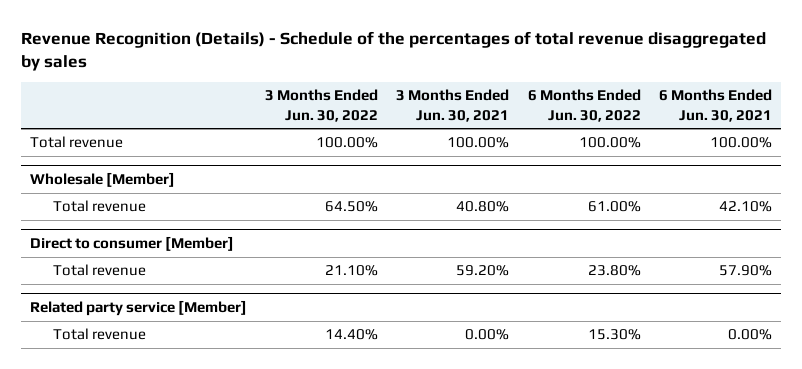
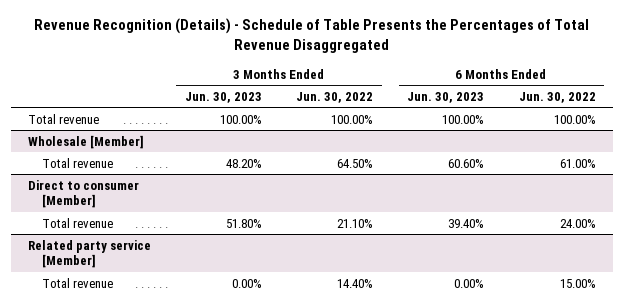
[20,30,766,72] Revenue Recognition (Details) - Schedule of the percentages of total revenue disaggregated by sales -> [33,18,589,54] Revenue Recognition (Details) - Schedule of Table Presents the Percentages of Total Revenue Disaggregated
[396,89,510,122] 3 Months Ended Jun. 30, 2021 -> none
[659,89,773,122] 6 Months Ended Jun. 30, 2021 -> none
none -> [184,91,262,103] Jun. 30, 2023
none -> [407,91,485,103] Jun. 30, 2023
[587,265,641,277] 23.80% -> [559,218,596,228] 24.00%
[587,329,641,341] 15.30% -> [559,278,596,288] 15.00%

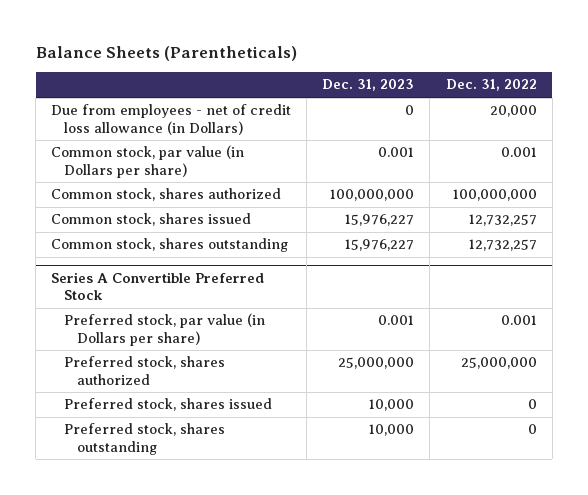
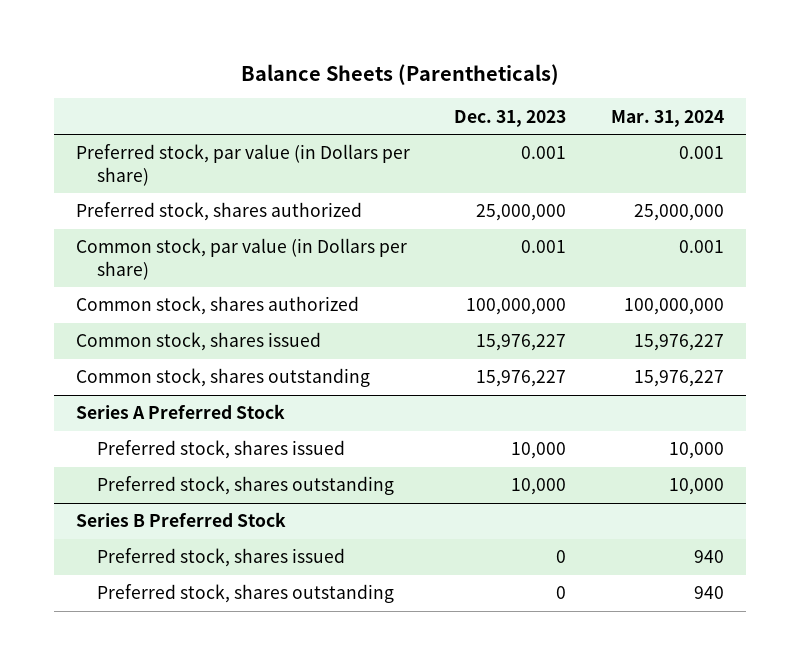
[445,79,537,92] Dec. 31, 2022 -> none
none -> [611,109,725,127] Mar. 31, 2024
[51,104,292,135] Due from employees - net of credit loss allowance (in Dollars) -> none
none -> [75,144,410,186] Preferred stock, par value (in Dollars per share)
none -> [75,202,362,222] Preferred stock, shares authorized
[64,313,266,346] Preferred stock, par value (in Dollars per share) -> none
[64,356,226,385] Preferred stock, shares authorized -> none
[51,272,265,301] Series A Convertible Preferred Stock -> [75,404,285,420] Series A Preferred Stock
none -> [75,512,286,528] Series B Preferred Stock
none -> [96,548,345,568] Preferred stock, shares issued
none -> [96,584,394,604] Preferred stock, shares outstanding

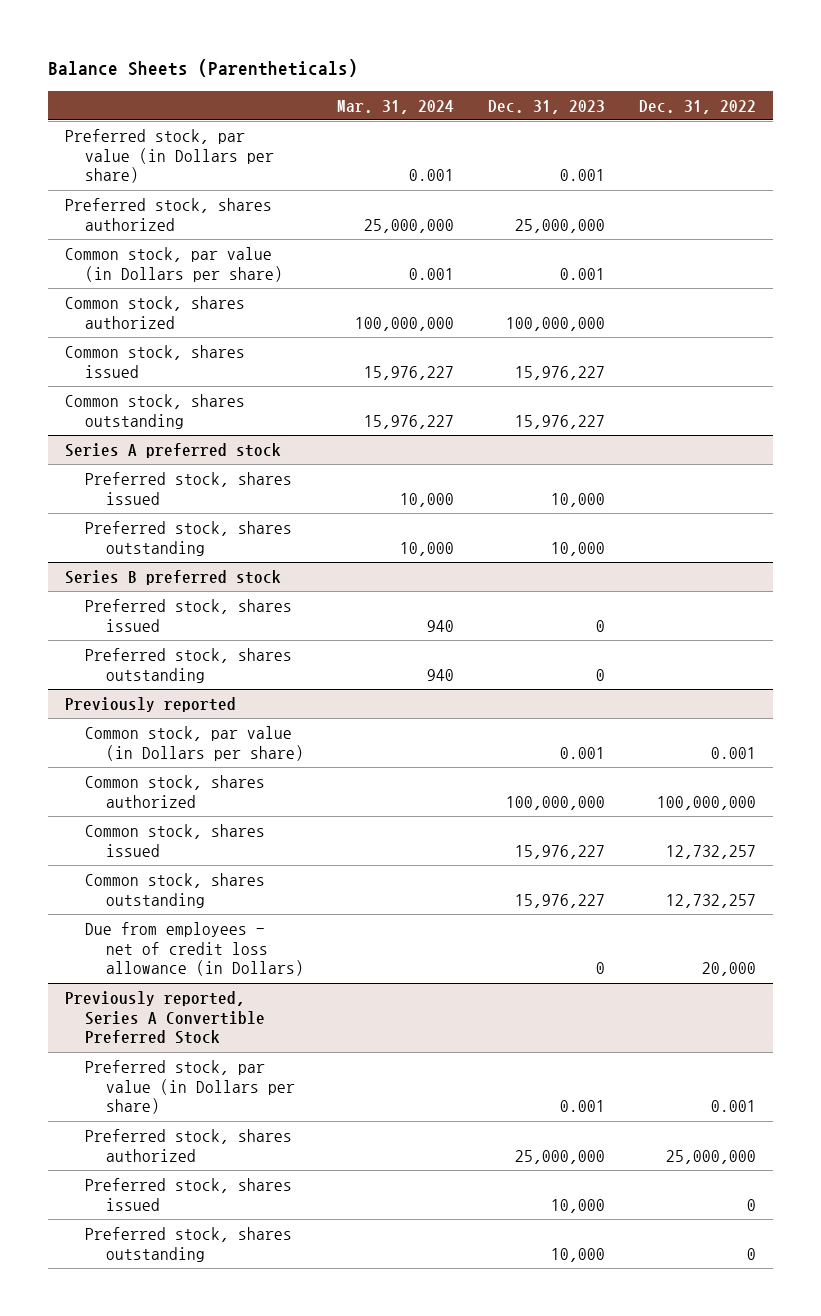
none -> [638,99,756,114] Dec. 31, 2022
[75,404,285,420] Series A Preferred Stock -> [65,442,282,458] Series A preferred stock
[75,512,286,528] Series B Preferred Stock -> [65,569,282,585] Series B preferred stock
none -> [65,696,237,712] Previously reported
none -> [85,725,304,761] Common stock, par value (in Dollars per share)
none -> [85,774,266,808] Common stock, shares authorized
none -> [85,823,266,857] Common stock, shares issued
none -> [85,872,266,908] Common stock, shares outstanding
none -> [85,921,304,977] Due from employees - net of credit loss allowance (in Dollars)
none -> [65,990,266,1045] Previously reported, Series A Convertible Preferred Stock
none -> [85,1059,295,1115] Preferred stock, par value (in Dollars per share)
none -> [85,1128,293,1162] Preferred stock, shares authorized
none -> [85,1177,293,1211] Preferred stock, shares issued
none -> [85,1226,293,1262] Preferred stock, shares outstanding

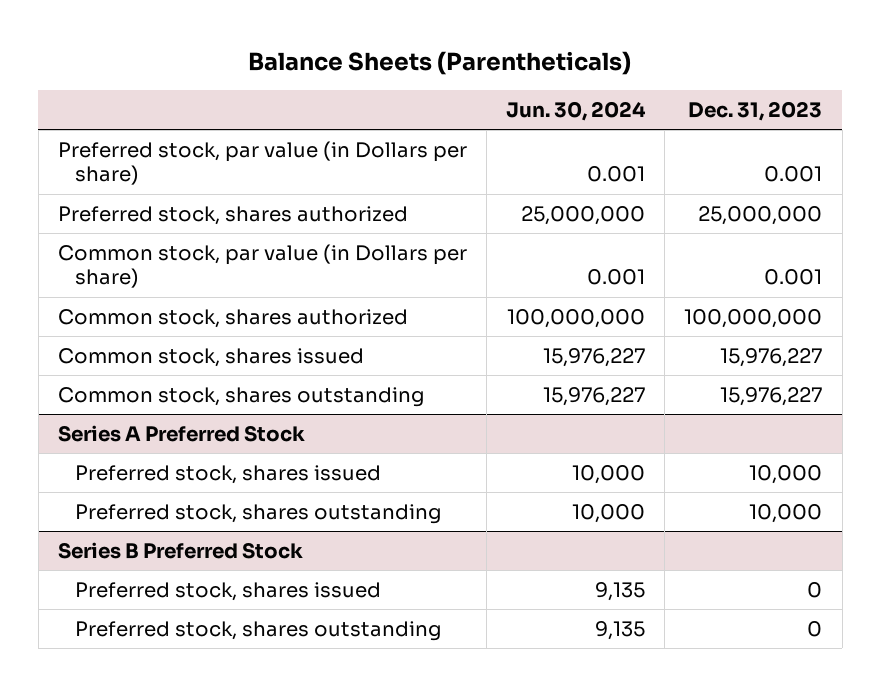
[337,99,455,114] Mar. 31, 2024 -> none
[638,99,756,114] Dec. 31, 2022 -> none
none -> [506,100,647,121] Jun. 30, 2024
[65,442,282,458] Series A preferred stock -> [57,425,305,443] Series A Preferred Stock
[65,569,282,585] Series B preferred stock -> [57,542,303,560] Series B Preferred Stock
[65,696,237,712] Previously reported -> none
[85,725,304,761] Common stock, par value (in Dollars per share) -> none
[85,774,266,808] Common stock, shares authorized -> none
[85,823,266,857] Common stock, shares issued -> none
[85,872,266,908] Common stock, shares outstanding -> none
[85,921,304,977] Due from employees - net of credit loss allowance (in Dollars) -> none
[65,990,266,1045] Previously reported, Series A Convertible Preferred Stock -> none
[85,1059,295,1115] Preferred stock, par value (in Dollars per share) -> none
[85,1128,293,1162] Preferred stock, shares authorized -> none
[85,1177,293,1211] Preferred stock, shares issued -> none
[85,1226,293,1262] Preferred stock, shares outstanding -> none

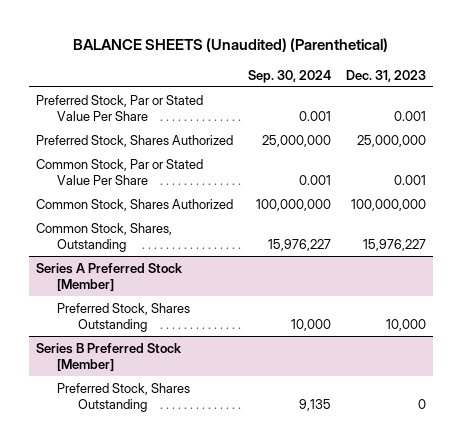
[248,50,632,75] Balance Sheets (Parentheticals) -> [73,37,389,52] BALANCE SHEETS (Unaudited) (Parenthetical)
[506,100,647,121] Jun. 30, 2024 -> none
none -> [248,69,332,83] Sep. 30, 2024
[57,348,364,368] Common stock, shares issued -> none
[74,465,381,485] Preferred stock, shares issued -> none
[74,582,381,602] Preferred stock, shares issued -> none
[57,141,467,186] Preferred stock, par value (in Dollars per share) -> [36,94,204,121] Preferred Stock, Par or Stated Value Per Share
[57,206,408,226] Preferred stock, shares authorized -> [36,134,234,147] Preferred Stock, Shares Authorized
[57,244,467,289] Common stock, par value (in Dollars per share) -> [36,158,204,185] Common Stock, Par or Stated Value Per Share
[57,309,408,329] Common stock, shares authorized -> [36,198,234,211] Common Stock, Shares Authorized
[57,387,425,408] Common stock, shares outstanding -> [36,222,173,252] Common Stock, Shares, Outstanding
[57,425,305,443] Series A Preferred Stock -> [36,262,184,291] Series A Preferred Stock [Member]
[74,504,442,525] Preferred stock, shares outstanding -> [57,302,191,332] Preferred Stock, Shares Outstanding
[57,542,303,560] Series B Preferred Stock -> [36,342,183,371] Series B Preferred Stock [Member]
[74,621,442,642] Preferred stock, shares outstanding -> [57,382,191,412] Preferred Stock, Shares Outstanding

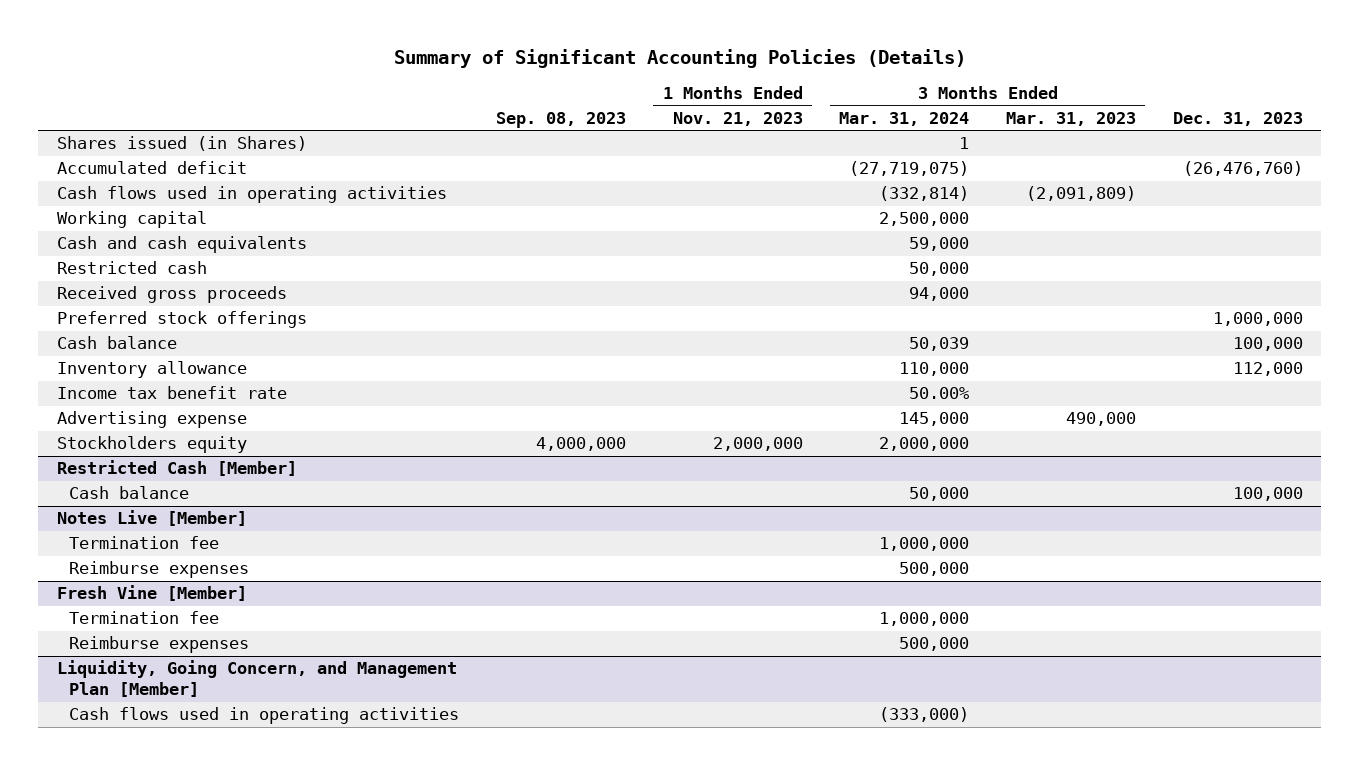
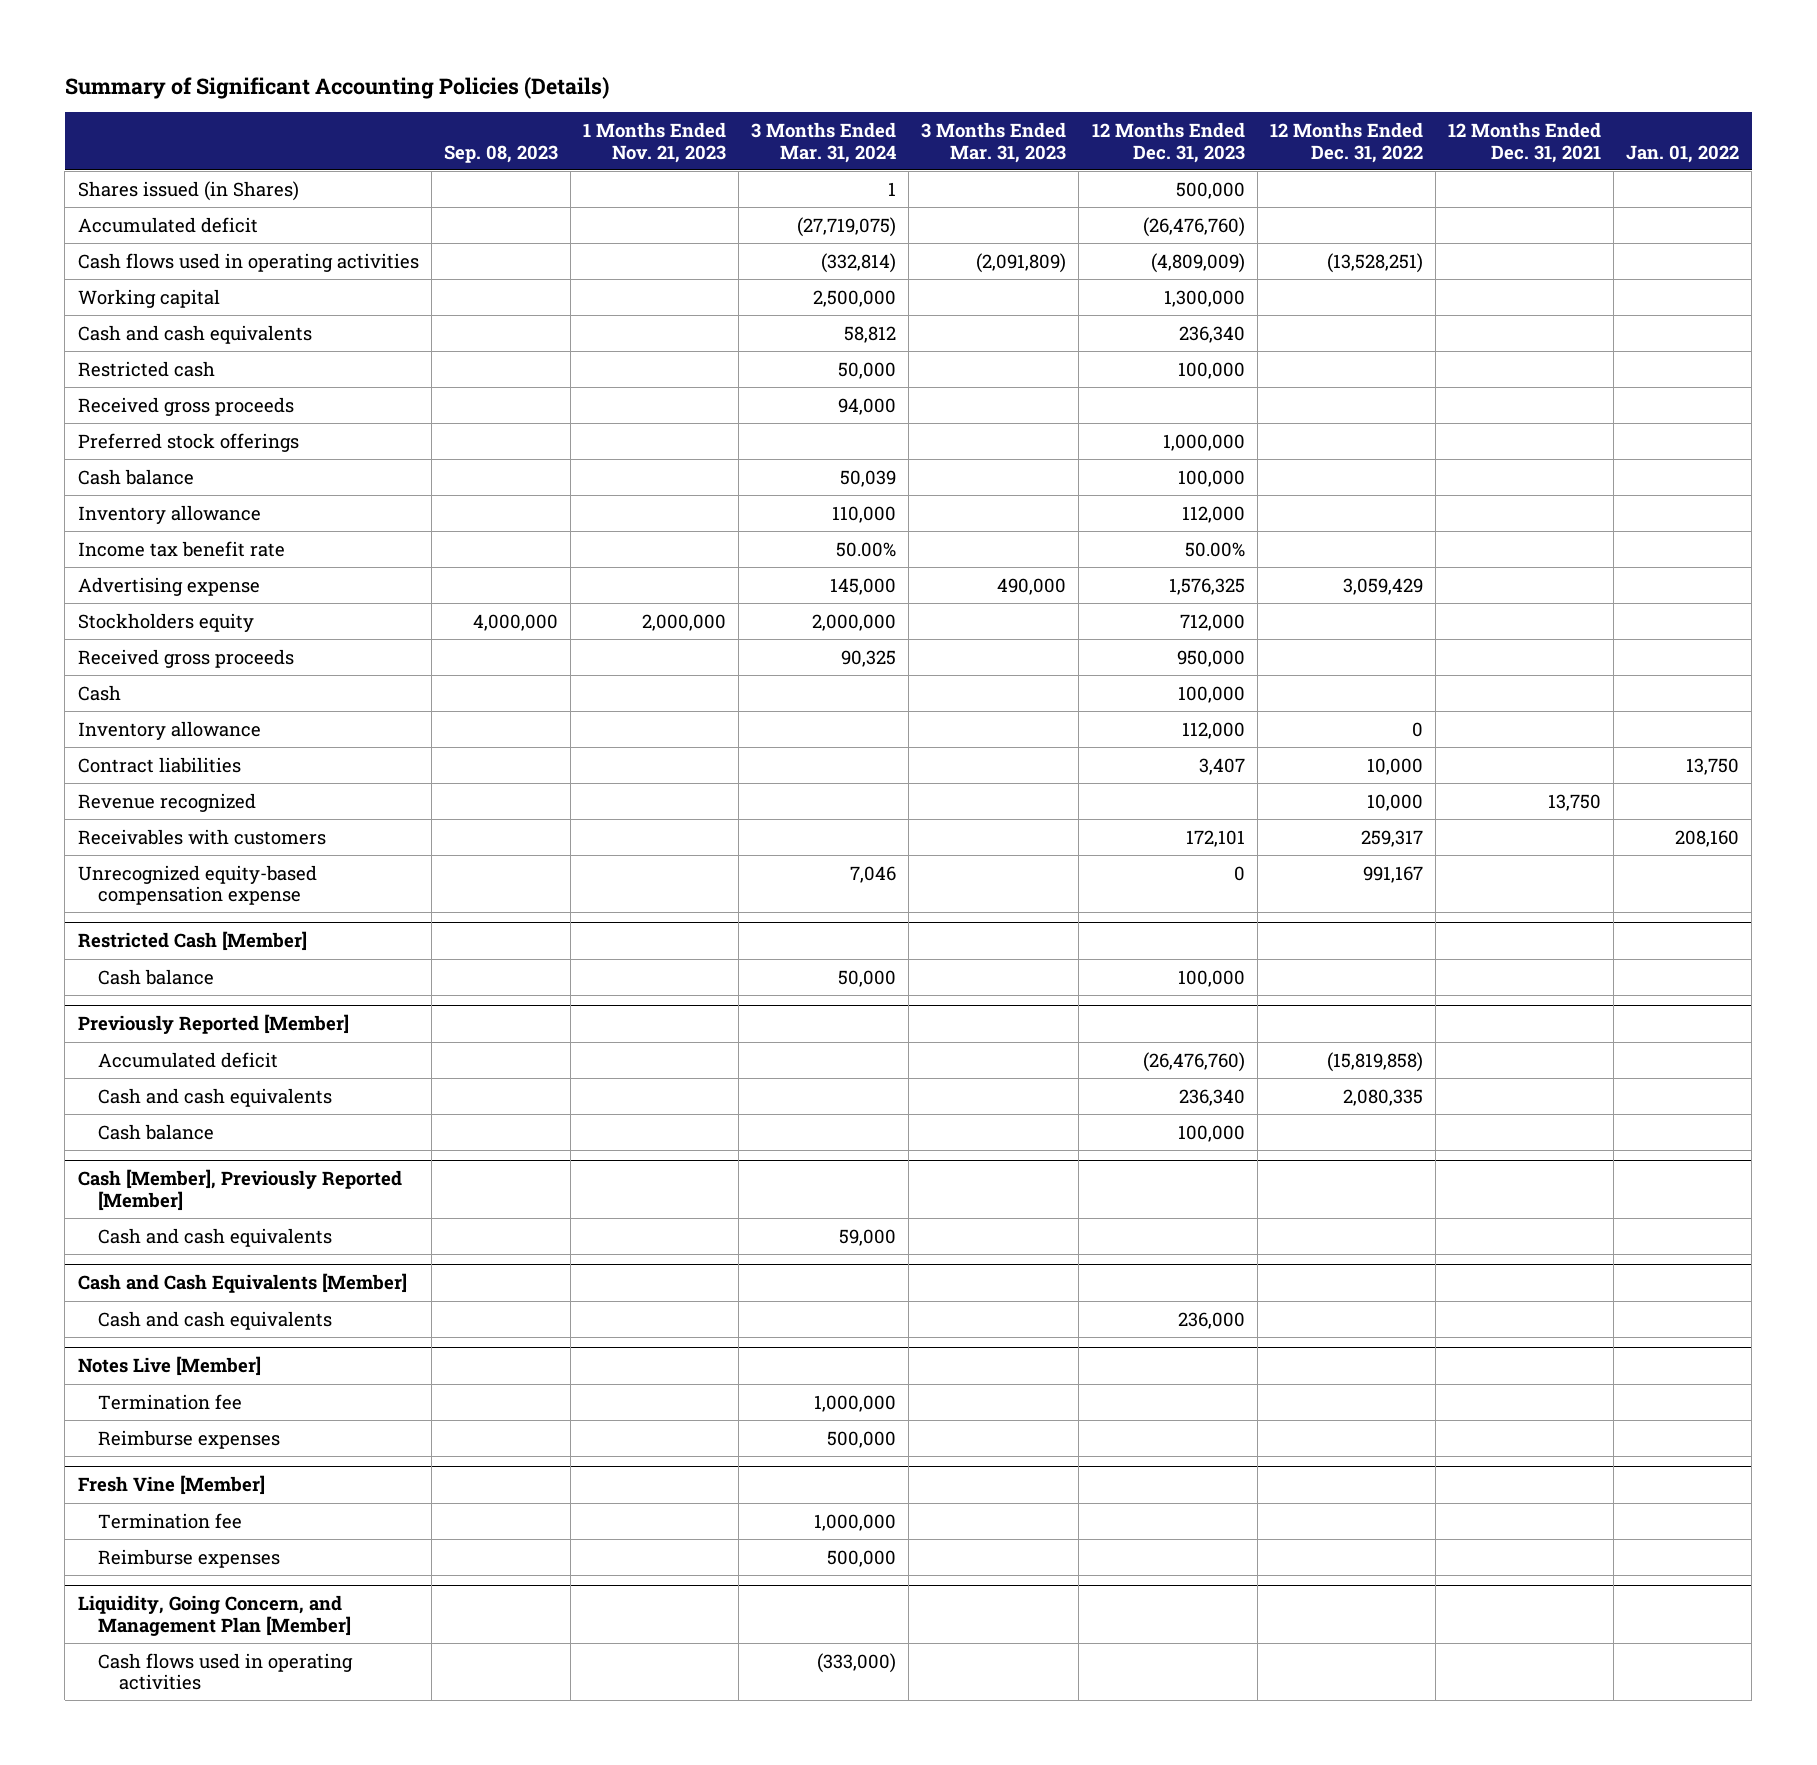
[1172,112,1303,127] Dec. 31, 2023 -> none
none -> [1091,122,1245,163] 12 Months Ended Dec. 31, 2023
none -> [1269,122,1423,163] 12 Months Ended Dec. 31, 2022
none -> [1447,122,1601,163] 12 Months Ended Dec. 31, 2021
none -> [1626,144,1740,163] Jan. 01, 2022
[909,237,970,252] 59,000 -> [844,325,897,343] 58,812
none -> [77,648,294,668] Received gross proceeds
none -> [77,684,121,701] Cash
none -> [77,720,261,740] Inventory allowance
none -> [77,756,241,773] Contract liabilities
none -> [77,792,256,812] Revenue recognized
none -> [77,828,326,845] Receivables with customers
none -> [77,864,317,906] Unrecognized equity-based compensation expense
none -> [77,1014,349,1035] Previously Reported [Member]
none -> [98,1051,279,1068] Accumulated deficit
none -> [98,1087,333,1107] Cash and cash equivalents
none -> [98,1123,215,1140] Cash balance
none -> [77,1169,402,1211] Cash [Member], Previously Reported [Member]
none -> [98,1227,333,1247] Cash and cash equivalents
none -> [77,1273,407,1294] Cash and Cash Equivalents [Member]
none -> [98,1310,333,1330] Cash and cash equivalents

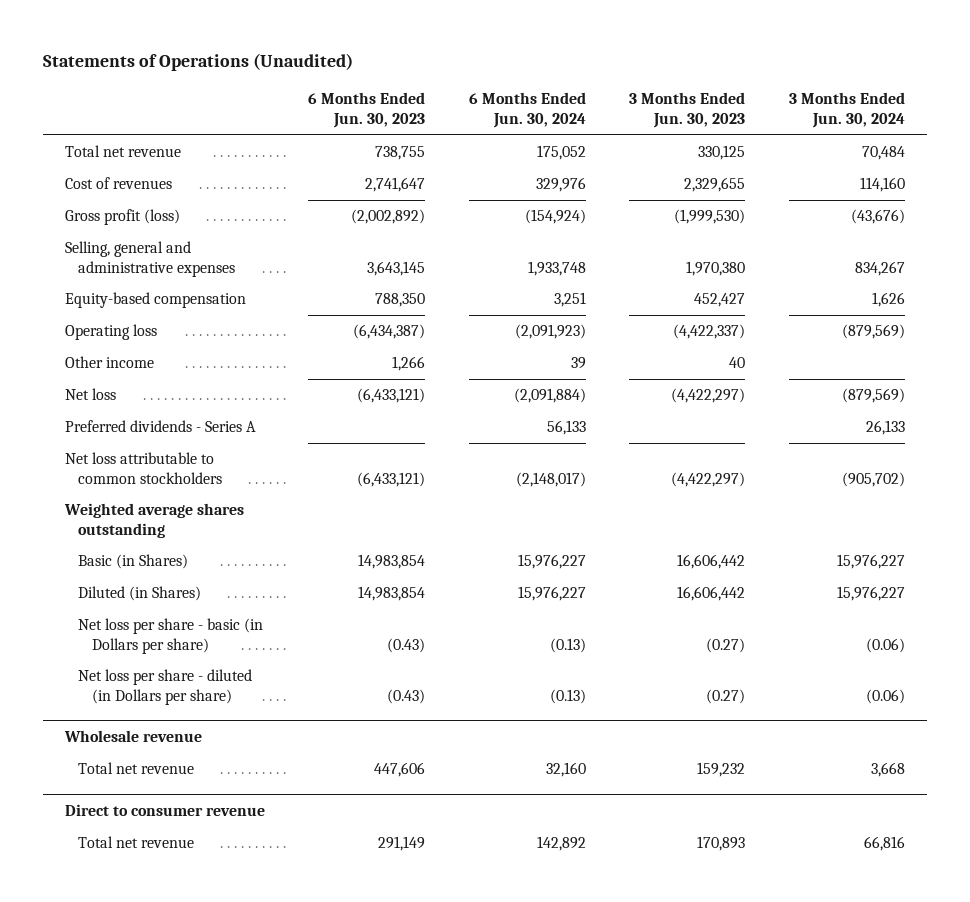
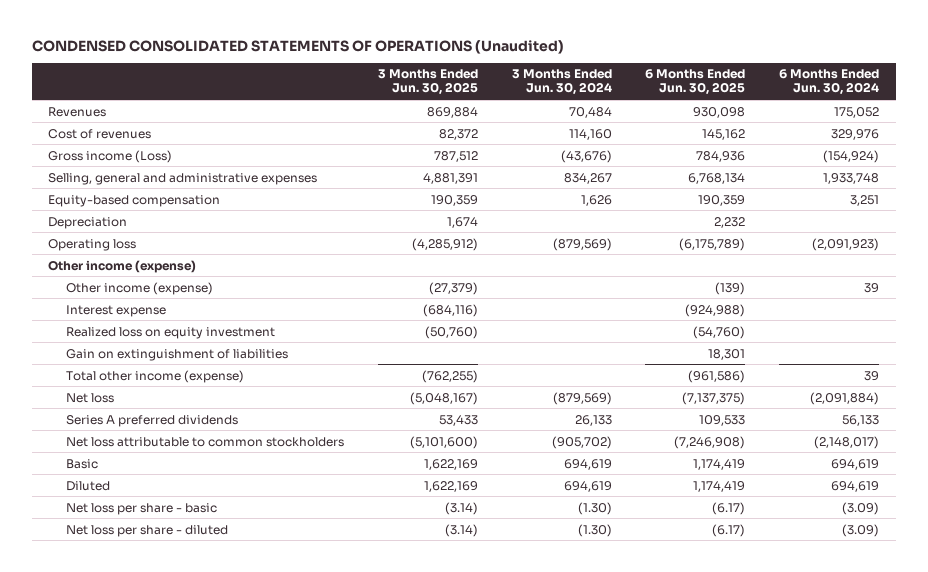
[42,53,353,72] Statements of Operations (Unaudited) -> [31,39,564,54] CONDENSED CONSOLIDATED STATEMENTS OF OPERATIONS (Unaudited)
[308,92,426,129] 6 Months Ended Jun. 30, 2023 -> none
[629,92,746,129] 3 Months Ended Jun. 30, 2023 -> none
none -> [377,69,478,96] 3 Months Ended Jun. 30, 2025
none -> [645,69,746,96] 6 Months Ended Jun. 30, 2025
[64,145,181,158] Total net revenue -> [48,106,107,117] Revenues
[64,209,180,226] Gross profit (loss) -> [48,149,173,163] Gross income (Loss)
none -> [48,216,128,229] Depreciation
none -> [48,259,197,273] Other income (expense)
none -> [66,281,214,295] Other income (expense)
none -> [66,304,167,317] Interest expense
none -> [66,326,276,339] Realized loss on equity investment
none -> [66,348,289,361] Gain on extinguishment of liabilities
[64,356,154,369] Other income -> [66,369,245,383] Total other income (expense)
[64,420,256,433] Preferred dividends - Series A -> [66,414,239,427] Series A preferred dividends
[63,503,244,538] Weighted average shares outstanding -> none
[63,730,202,743] Wholesale revenue -> none
[78,762,195,775] Total net revenue -> none
[64,804,265,817] Direct to consumer revenue -> none
[78,836,195,849] Total net revenue -> none
[78,554,189,570] Basic (in Shares) -> [66,458,99,469] Basic
[517,554,586,570] 15,976,227 -> [831,458,880,470] 694,619
[836,554,905,570] 15,976,227 -> [563,458,612,470] 694,619
[78,586,202,602] Diluted (in Shares) -> [66,480,111,491] Diluted
[517,586,586,602] 15,976,227 -> [831,480,880,492] 694,619
[836,586,905,602] 15,976,227 -> [563,480,612,492] 694,619
[78,618,264,654] Net loss per share - basic (in Dollars per share) -> [66,502,218,515] Net loss per share - basic
[549,637,586,653] (0.13) -> [842,501,880,515] (3.09)
[865,637,905,653] (0.06) -> [577,501,612,515] (1.30)
[78,669,253,705] Net loss per share - diluted (in Dollars per share) -> [66,524,229,537] Net loss per share - diluted
[549,688,586,704] (0.13) -> [842,523,880,537] (3.09)
[865,688,905,704] (0.06) -> [577,523,612,537] (1.30)

